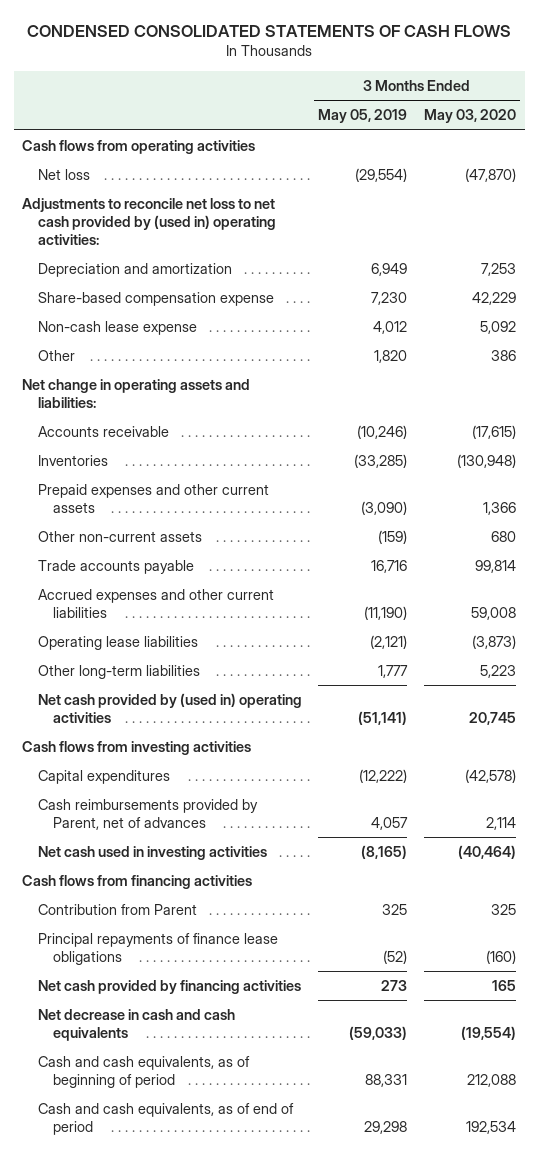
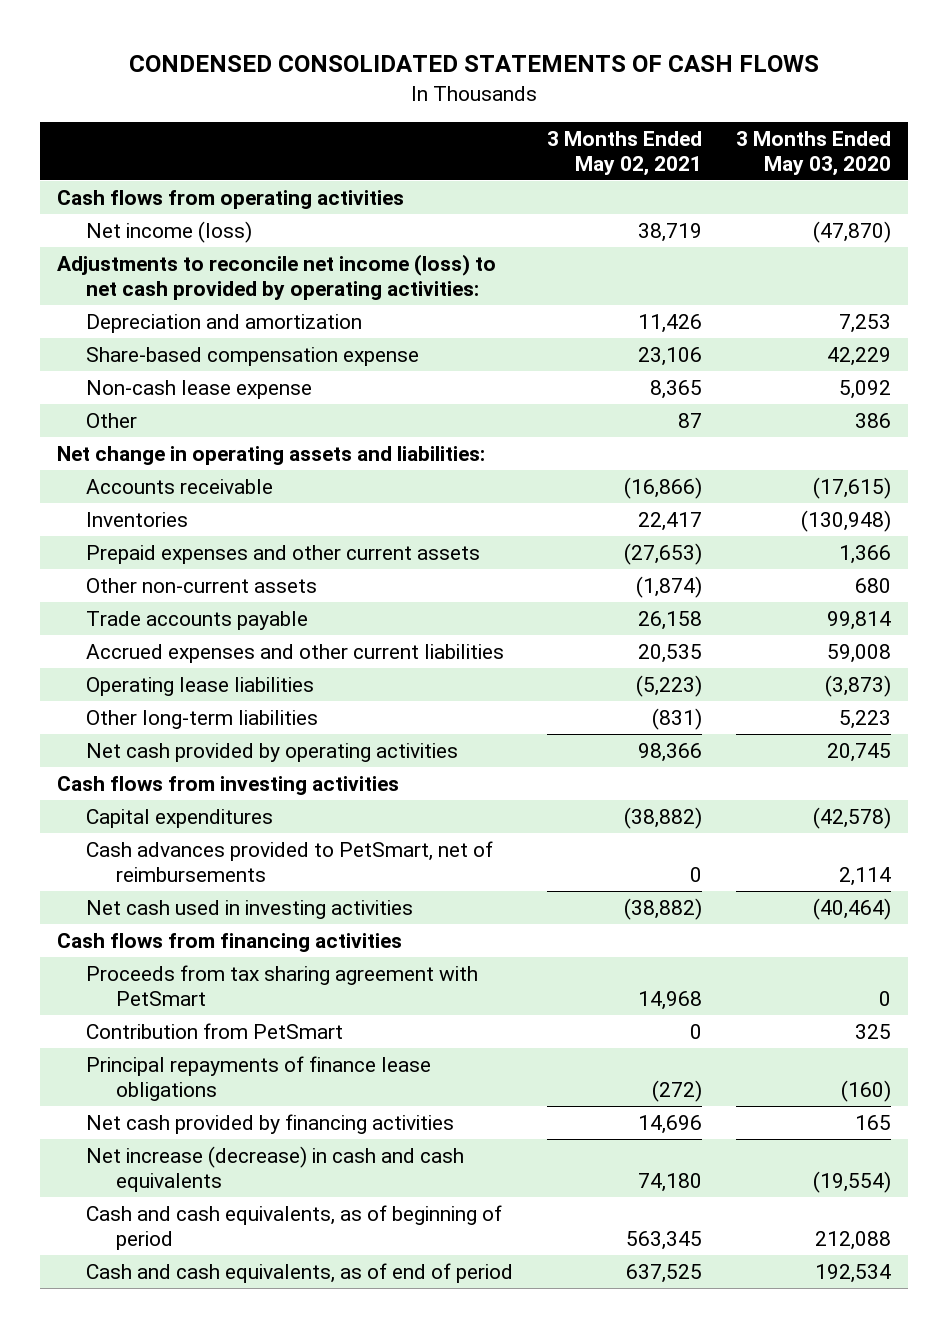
[318,109,408,124] May 05, 2019 -> none
none -> [547,130,703,176] 3 Months Ended May 02, 2021
[37,168,90,180] Net loss -> [86,221,253,244] Net income (loss)
[22,197,276,245] Adjustments to reconcile net loss to net cash provided by (used in) operating activities: -> [56,254,496,300] Adjustments to reconcile net income (loss) to net cash provided by operating activities:
[37,692,302,723] Net cash provided by (used in) operating activities -> [86,743,459,763] Net cash provided by operating activities
[37,798,258,830] Cash reimbursements provided by Parent, net of advances -> [86,841,494,882] Cash advances provided to PetSmart, net of reimbursements
none -> [86,965,479,1006] Proceeds from tax sharing agreement with PetSmart
[37,903,197,915] Contribution from Parent -> [86,1023,344,1040] Contribution from PetSmart
[37,1008,235,1041] Net decrease in cash and cash equivalents -> [86,1146,465,1192] Net increase (decrease) in cash and cash equivalents

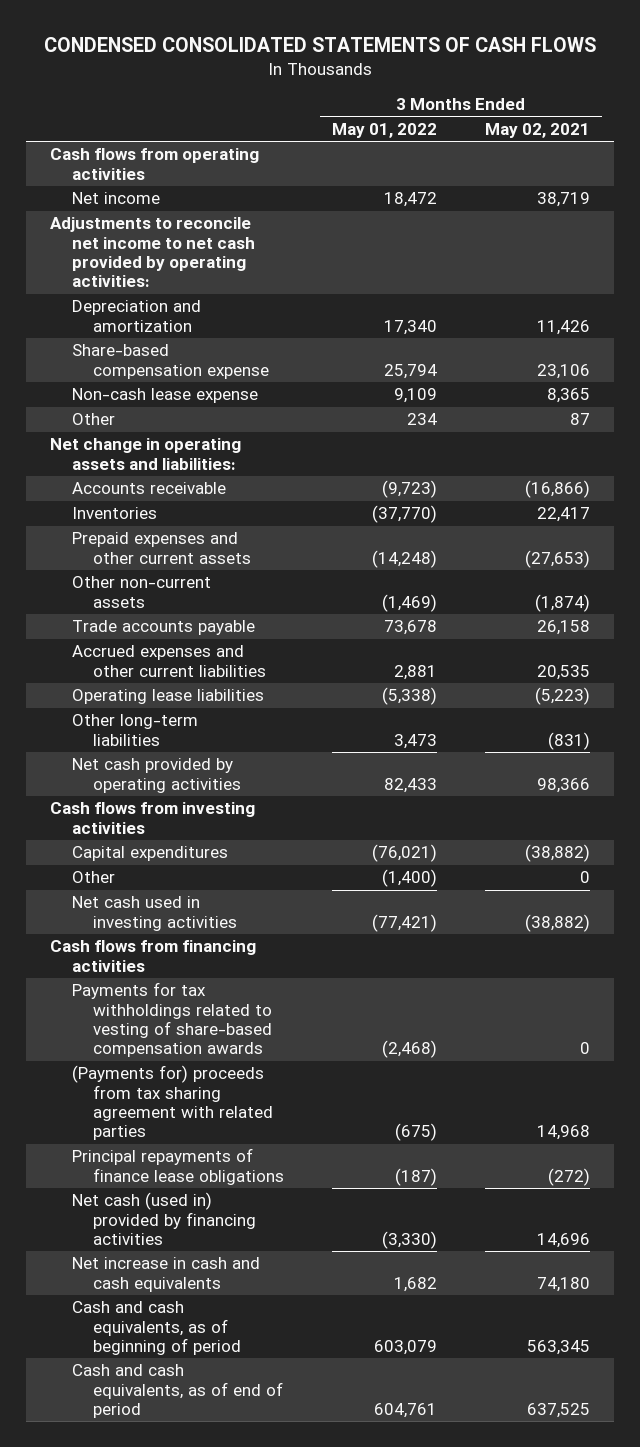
[736,130,892,176] 3 Months Ended May 03, 2020 -> none
none -> [332,122,438,138] May 01, 2022
[86,221,253,244] Net income (loss) -> [71,192,160,205] Net income
[56,254,496,300] Adjustments to reconcile net income (loss) to net cash provided by operating activities: -> [50,217,255,288] Adjustments to reconcile net income to net cash provided by operating activities:
[86,841,494,882] Cash advances provided to PetSmart, net of reimbursements -> none
none -> [71,871,115,884] Other
[86,1023,344,1040] Contribution from PetSmart -> none
none -> [71,982,273,1058] Payments for tax withholdings related to vesting of share-based compensation awards
[86,965,479,1006] Proceeds from tax sharing agreement with PetSmart -> [71,1065,274,1141] (Payments for) proceeds from tax sharing agreement with related parties
[86,1114,455,1135] Net cash provided by financing activities -> [71,1192,257,1245] Net cash (used in) provided by financing activities
[86,1146,465,1192] Net increase (decrease) in cash and cash equivalents -> [71,1257,260,1292] Net increase in cash and cash equivalents

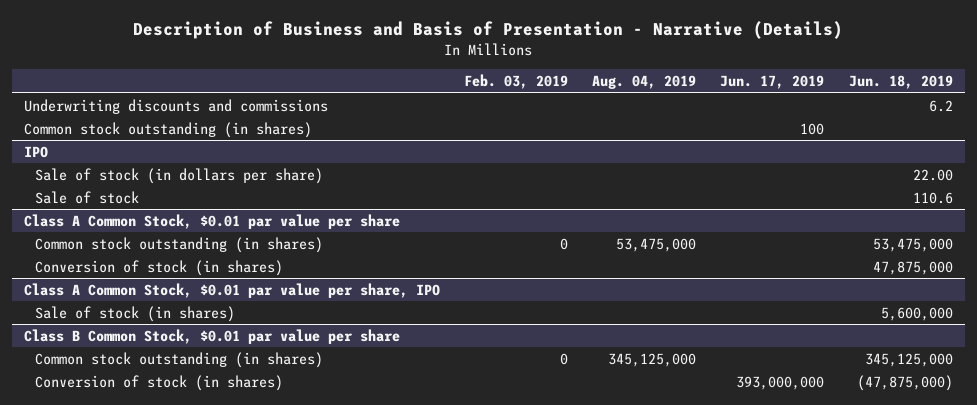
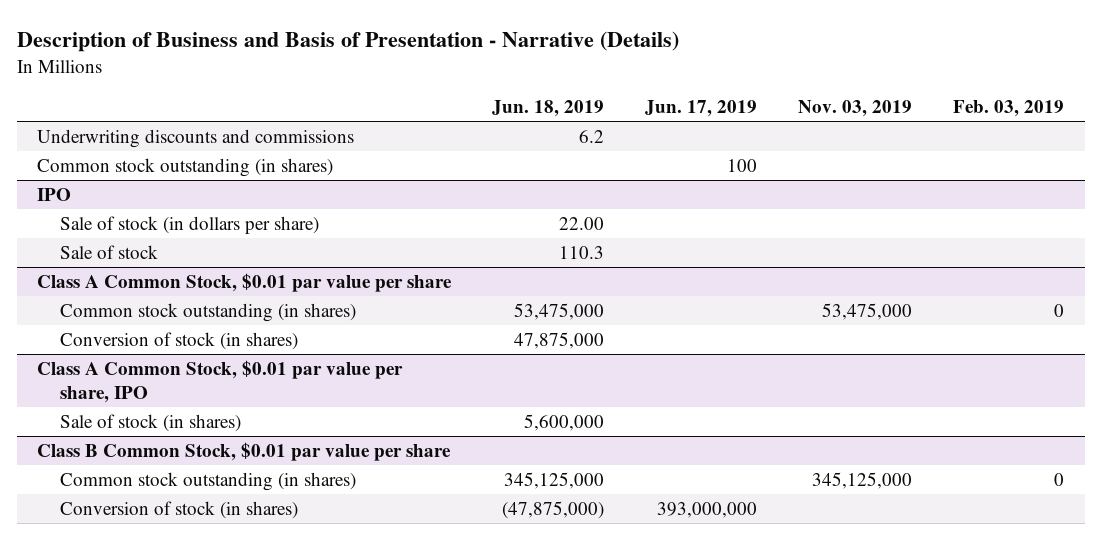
[592,75,697,90] Aug. 04, 2019 -> none
none -> [798,99,913,117] Nov. 03, 2019
[912,191,953,204] 110.6 -> [559,245,605,259] 110.3

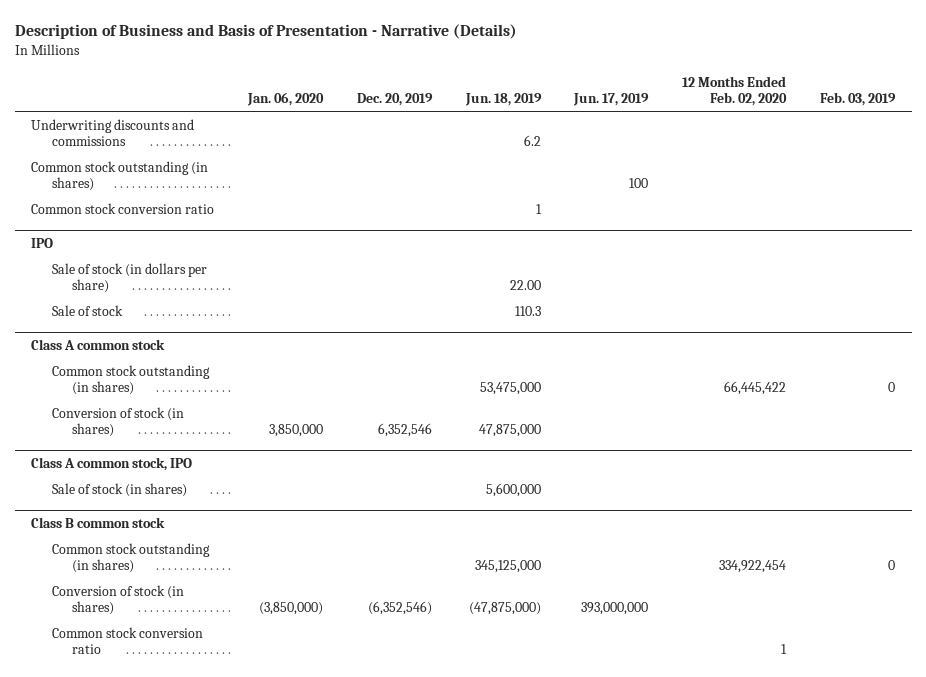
[798,99,913,117] Nov. 03, 2019 -> none
none -> [247,92,325,107] Jan. 06, 2020
none -> [356,93,433,107] Dec. 20, 2019
none -> [681,75,787,107] 12 Months Ended Feb. 02, 2020
none -> [31,202,215,214] Common stock conversion ratio
[37,272,453,292] Class A Common Stock, $0.01 par value per share -> [31,338,166,350] Class A common stock
[37,359,404,403] Class A Common Stock, $0.01 par value per share, IPO -> none
none -> [31,456,193,471] Class A common stock, IPO
[37,441,452,461] Class B Common Stock, $0.01 par value per share -> [31,516,166,528] Class B common stock
none -> [51,626,203,655] Common stock conversion ratio

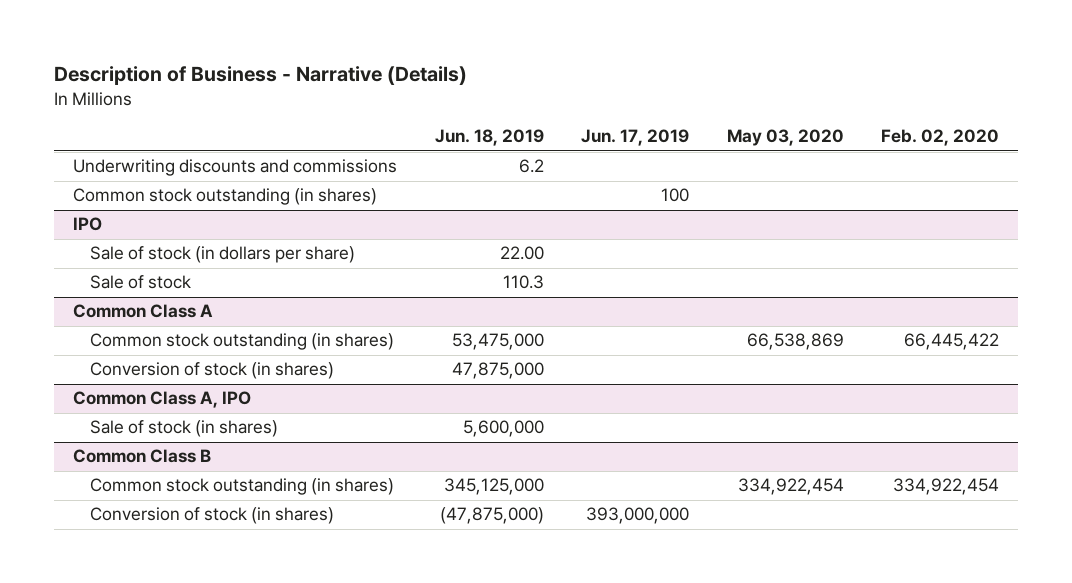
[14,24,517,40] Description of Business and Basis of Presentation - Narrative (Details) -> [54,66,468,86] Description of Business - Narrative (Details)
[247,92,325,107] Jan. 06, 2020 -> none
[356,93,433,107] Dec. 20, 2019 -> none
[681,75,787,107] 12 Months Ended Feb. 02, 2020 -> none
[819,92,896,107] Feb. 03, 2019 -> none
none -> [726,129,844,147] May 03, 2020
none -> [881,129,1000,147] Feb. 02, 2020
[31,202,215,214] Common stock conversion ratio -> none
[31,338,166,350] Class A common stock -> [73,304,214,319] Common Class A
[31,456,193,471] Class A common stock, IPO -> [73,391,252,409] Common Class A, IPO
[31,516,166,528] Class B common stock -> [73,449,212,464] Common Class B
[51,626,203,655] Common stock conversion ratio -> none

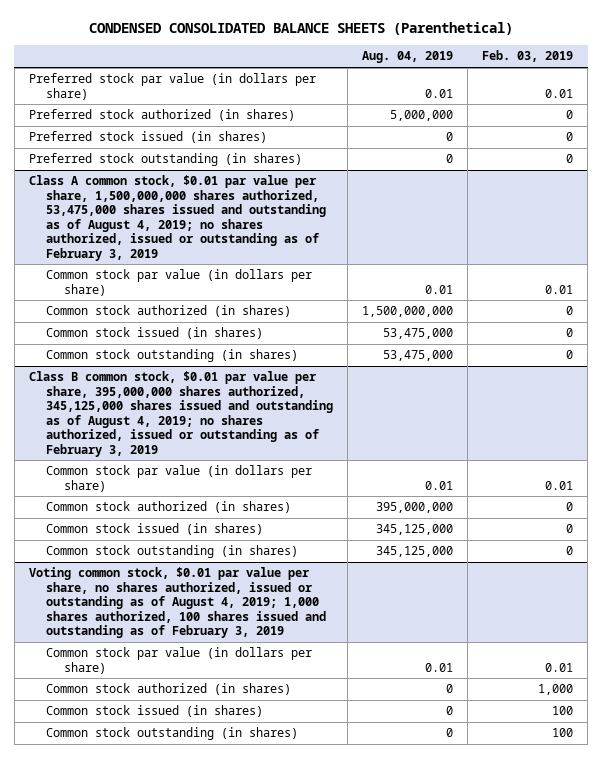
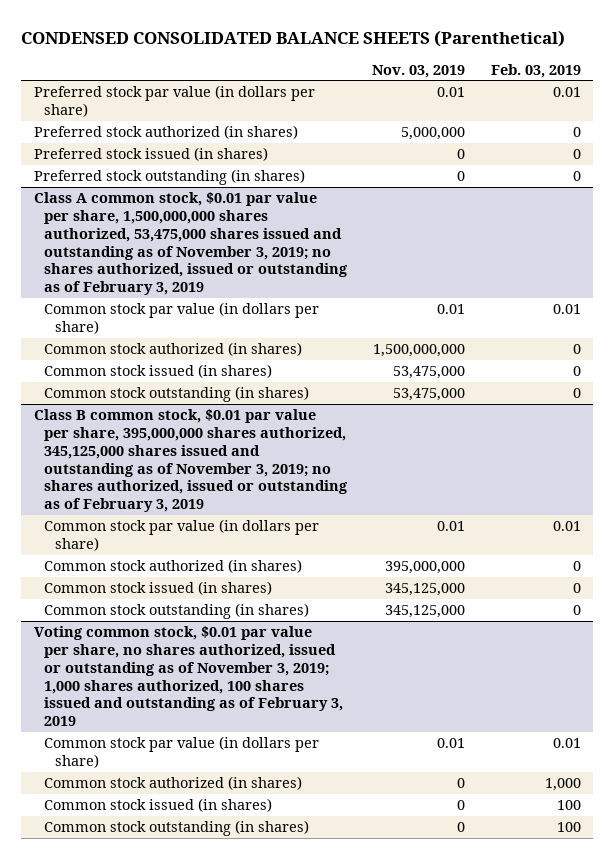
[362,51,454,64] Aug. 04, 2019 -> none
none -> [372,64,466,78] Nov. 03, 2019
[28,175,327,261] Class A common stock, $0.01 par value per share, 1,500,000,000 shares authorized, 53,475,000 shares issued and outstanding as of August 4, 2019; no shares authorized, issued or outstanding as of February 3, 2019 -> [33,192,349,296] Class A common stock, $0.01 par value per share, 1,500,000,000 shares authorized, 53,475,000 shares issued and outstanding as of November 3, 2019; no shares authorized, issued or outstanding as of February 3, 2019
[28,371,334,457] Class B common stock, $0.01 par value per share, 395,000,000 shares authorized, 345,125,000 shares issued and outstanding as of August 4, 2019; no shares authorized, issued or outstanding as of February 3, 2019 -> [33,409,349,513] Class B common stock, $0.01 par value per share, 395,000,000 shares authorized, 345,125,000 shares issued and outstanding as of November 3, 2019; no shares authorized, issued or outstanding as of February 3, 2019
[28,567,327,639] Voting common stock, $0.01 par value per share, no shares authorized, issued or outstanding as of August 4, 2019; 1,000 shares authorized, 100 shares issued and outstanding as of February 3, 2019 -> [33,626,344,727] Voting common stock, $0.01 par value per share, no shares authorized, issued or outstanding as of November 3, 2019; 1,000 shares authorized, 100 shares issued and outstanding as of February 3, 2019

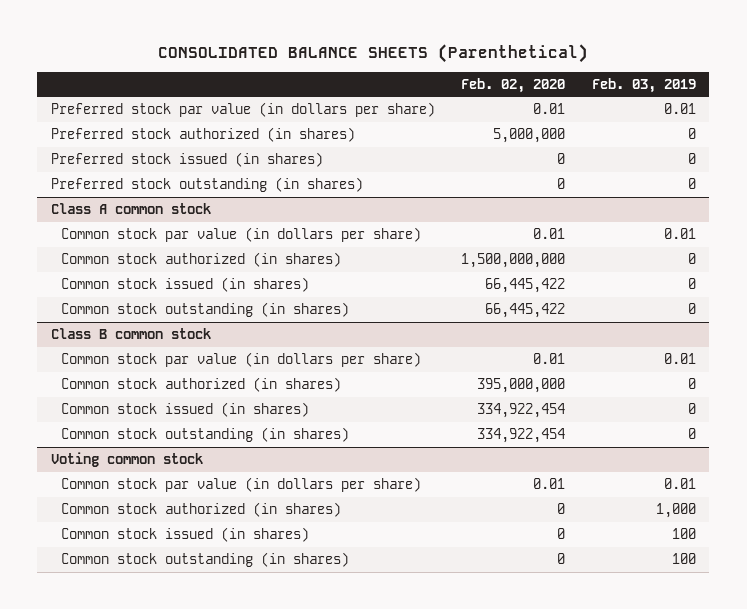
[20,29,565,47] CONDENSED CONSOLIDATED BALANCE SHEETS (Parenthetical) -> [158,44,589,64] CONSOLIDATED BALANCE SHEETS (Parenthetical)
[372,64,466,78] Nov. 03, 2019 -> none
none -> [461,77,566,93] Feb. 02, 2020
[33,192,349,296] Class A common stock, $0.01 par value per share, 1,500,000,000 shares authorized, 53,475,000 shares issued and outstanding as of November 3, 2019; no shares authorized, issued or outstanding as of February 3, 2019 -> [50,203,211,215] Class A common stock
[33,409,349,513] Class B common stock, $0.01 par value per share, 395,000,000 shares authorized, 345,125,000 shares issued and outstanding as of November 3, 2019; no shares authorized, issued or outstanding as of February 3, 2019 -> [50,328,211,340] Class B common stock
[33,626,344,727] Voting common stock, $0.01 par value per share, no shares authorized, issued or outstanding as of November 3, 2019; 1,000 shares authorized, 100 shares issued and outstanding as of February 3, 2019 -> [50,452,203,468] Voting common stock

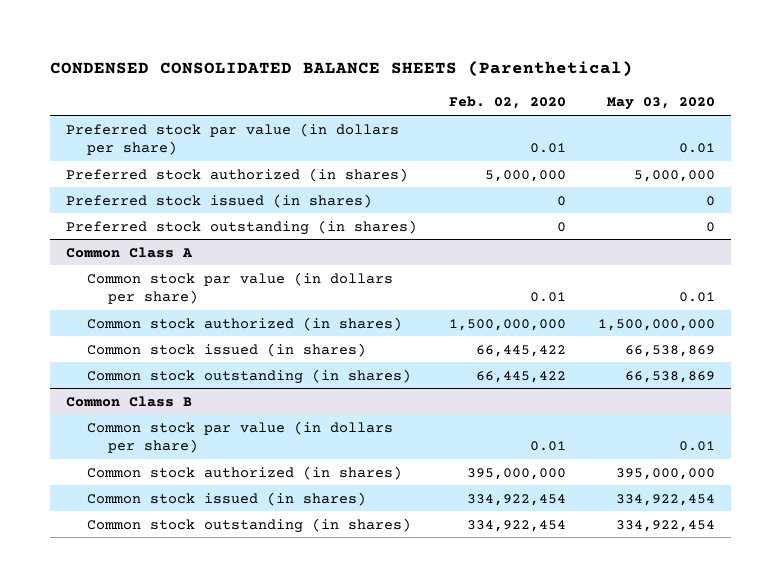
[158,44,589,64] CONSOLIDATED BALANCE SHEETS (Parenthetical) -> [49,61,633,78] CONDENSED CONSOLIDATED BALANCE SHEETS (Parenthetical)
[591,77,696,93] Feb. 03, 2019 -> none
none -> [607,97,716,111] May 03, 2020
[50,203,211,215] Class A common stock -> [65,246,193,258] Common Class A
[50,328,211,340] Class B common stock -> [65,395,192,407] Common Class B
[50,452,203,468] Voting common stock -> none
[61,477,422,493] Common stock par value (in dollars per share) -> none
[61,502,342,518] Common stock authorized (in shares) -> none
[61,527,310,543] Common stock issued (in shares) -> none
[61,552,350,568] Common stock outstanding (in shares) -> none

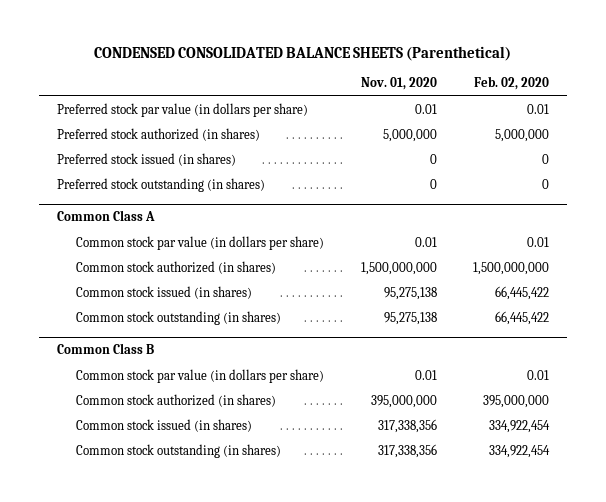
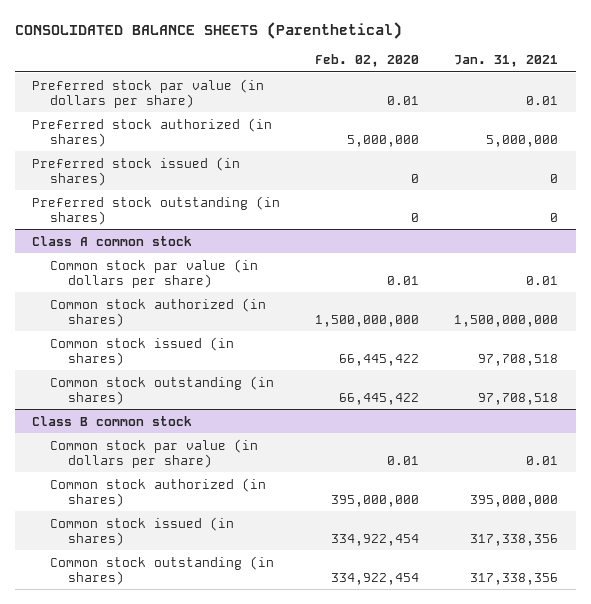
[93,46,511,62] CONDENSED CONSOLIDATED BALANCE SHEETS (Parenthetical) -> [14,21,402,39] CONSOLIDATED BALANCE SHEETS (Parenthetical)
[360,77,437,91] Nov. 01, 2020 -> none
none -> [454,55,559,68] Jan. 31, 2021
[57,210,156,222] Common Class A -> [32,235,193,246] Class A common stock
[57,343,155,355] Common Class B -> [32,415,193,426] Class B common stock

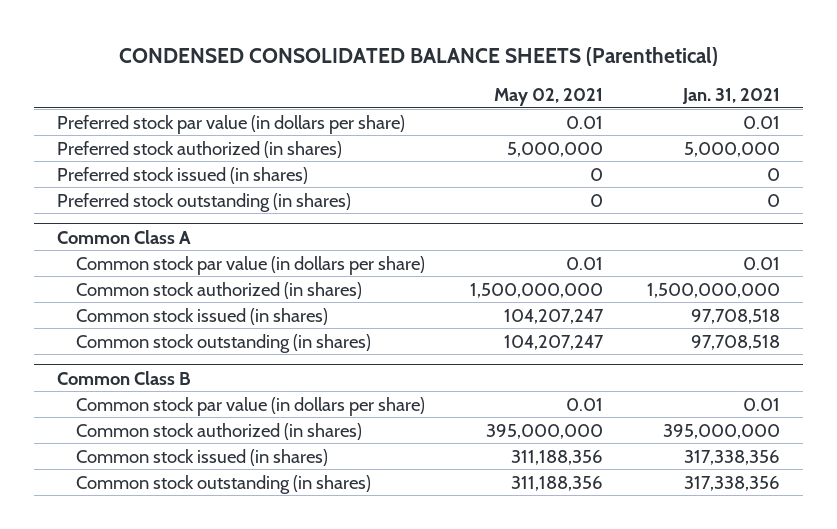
[14,21,402,39] CONSOLIDATED BALANCE SHEETS (Parenthetical) -> [119,46,719,66] CONDENSED CONSOLIDATED BALANCE SHEETS (Parenthetical)
[315,54,420,68] Feb. 02, 2020 -> none
none -> [493,88,603,107] May 02, 2021
[32,235,193,246] Class A common stock -> [56,229,191,244] Common Class A
[32,415,193,426] Class B common stock -> [56,370,191,385] Common Class B

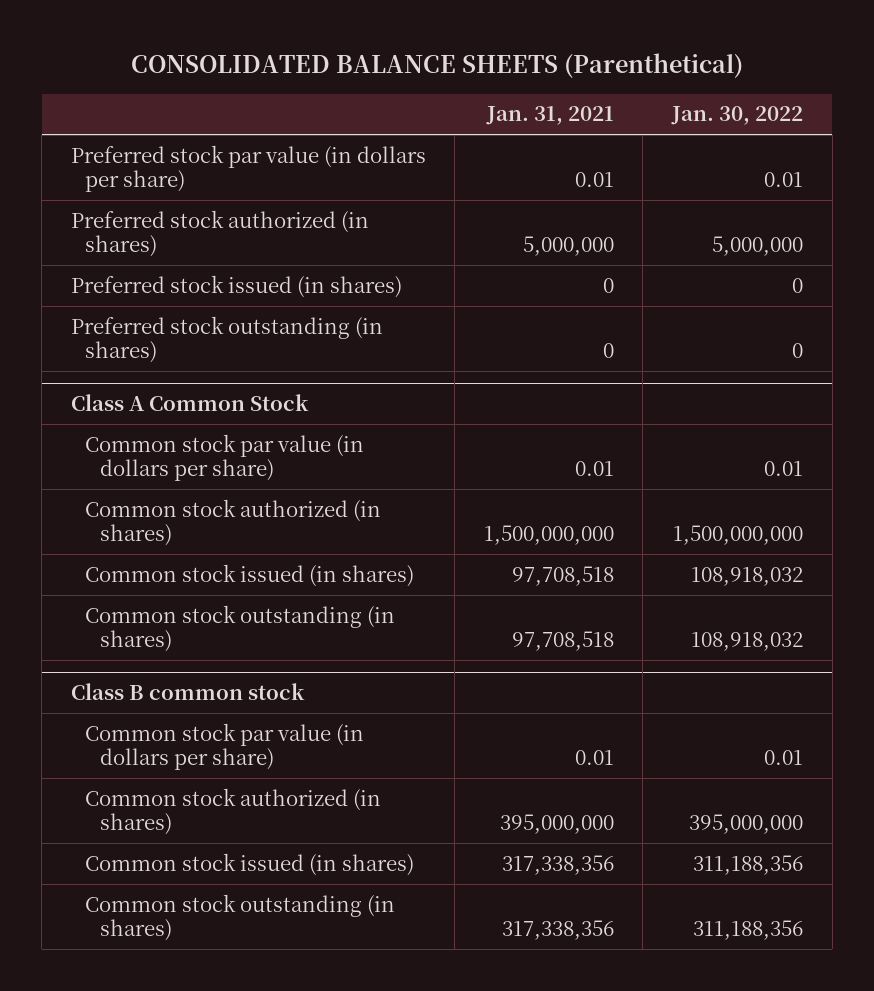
[119,46,719,66] CONDENSED CONSOLIDATED BALANCE SHEETS (Parenthetical) -> [130,53,743,79] CONSOLIDATED BALANCE SHEETS (Parenthetical)
[493,88,603,107] May 02, 2021 -> none
none -> [670,106,803,126] Jan. 30, 2022
[56,229,191,244] Common Class A -> [70,394,309,412] Class A Common Stock
[56,370,191,385] Common Class B -> [70,683,305,701] Class B common stock

